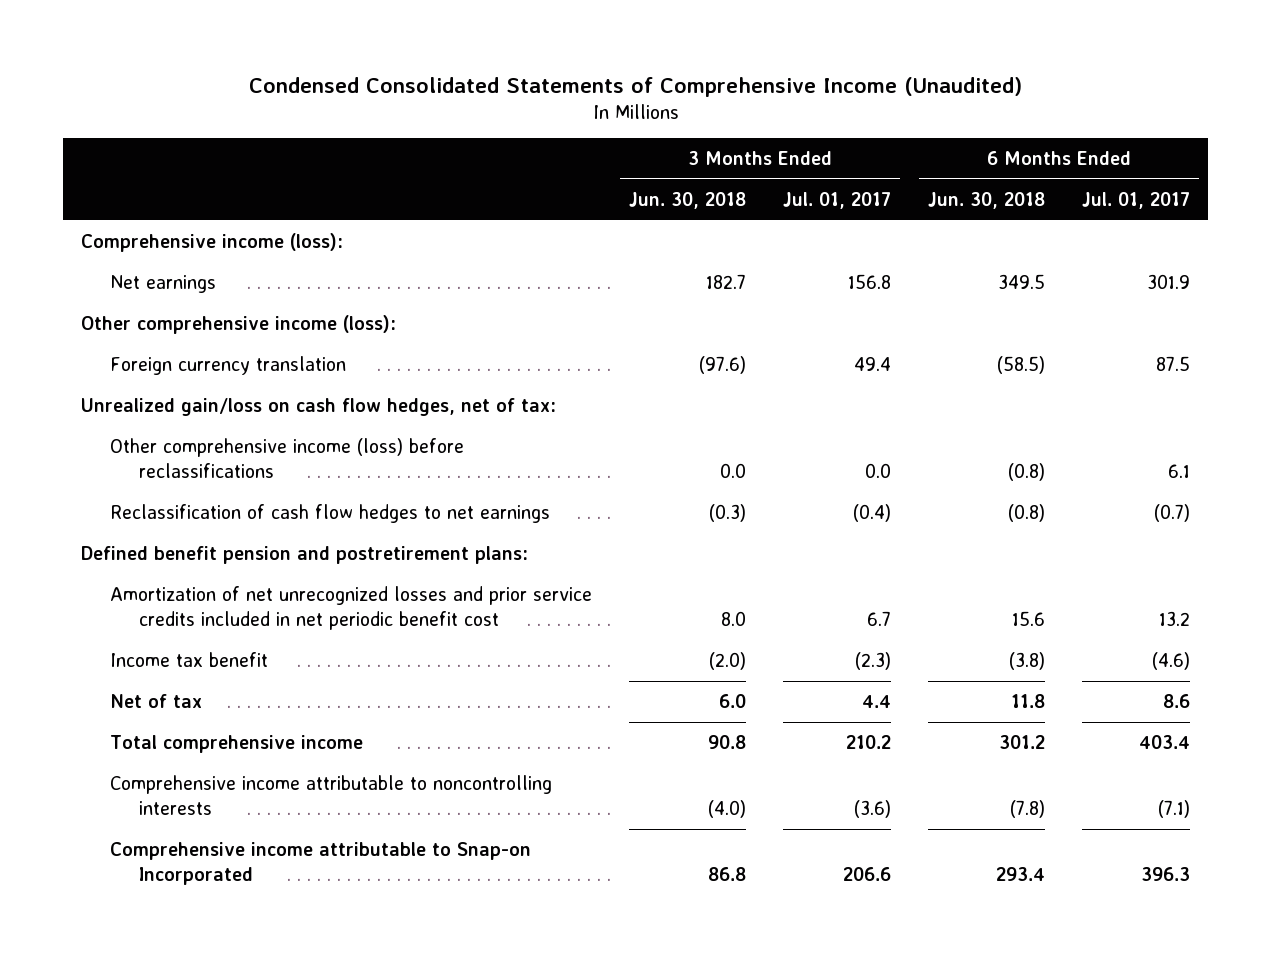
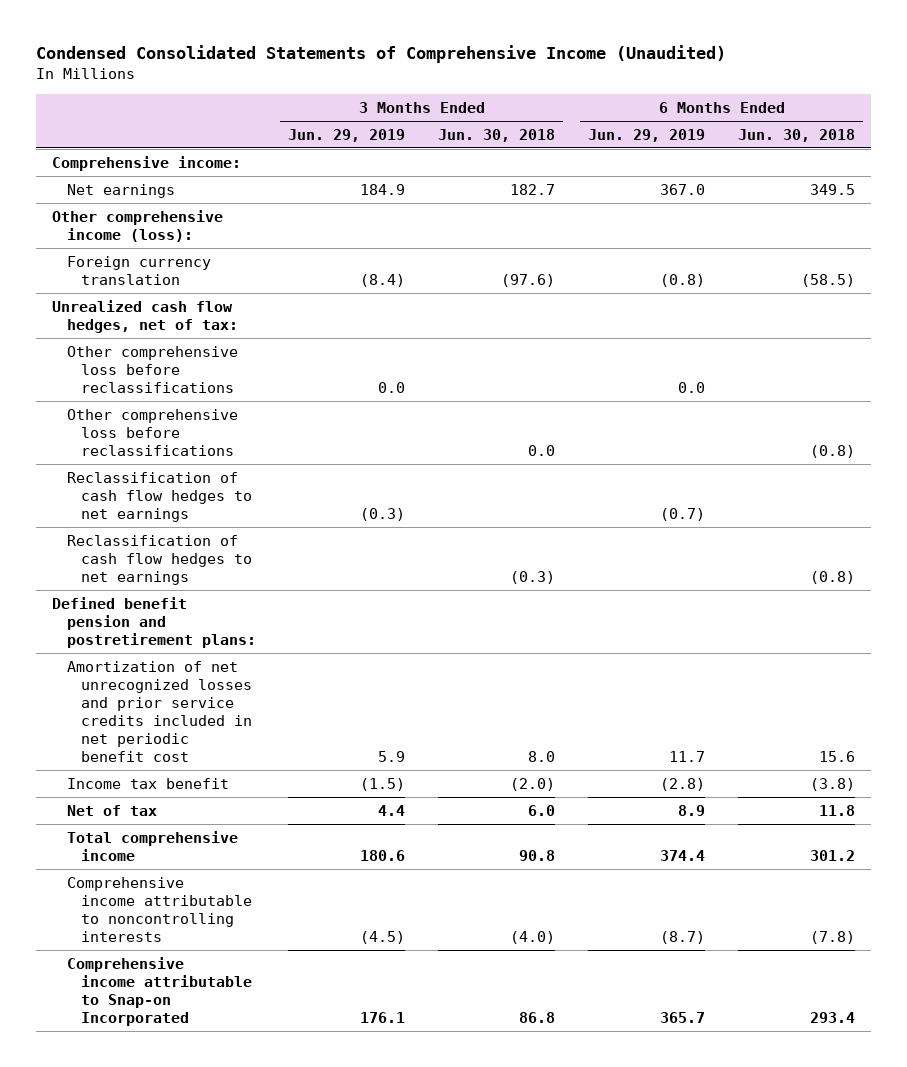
[783,191,892,209] Jul. 01, 2017 -> none
[1081,191,1190,209] Jul. 01, 2017 -> none
none -> [288,128,406,142] Jun. 29, 2019
none -> [588,128,706,142] Jun. 29, 2019
[81,232,344,252] Comprehensive income (loss): -> [52,155,242,171] Comprehensive income:
[81,397,557,416] Unrealized gain/loss on cash flow hedges, net of tax: -> [52,299,238,333] Unrealized cash flow hedges, net of tax:
none -> [66,345,238,393] Other comprehensive loss before reclassifications
[110,437,465,479] Other comprehensive income (loss) before reclassifications -> [66,408,238,456] Other comprehensive loss before reclassifications
none -> [66,471,252,522] Reclassification of cash flow hedges to net earnings

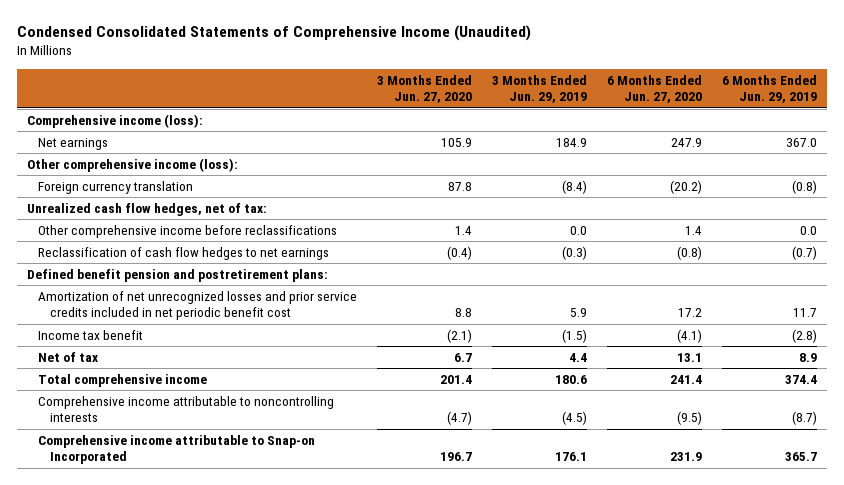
[438,128,556,142] Jun. 30, 2018 -> none
[738,128,856,142] Jun. 30, 2018 -> none
none -> [377,74,473,104] 3 Months Ended Jun. 27, 2020
none -> [607,74,703,104] 6 Months Ended Jun. 27, 2020
[52,155,242,171] Comprehensive income: -> [26,113,203,128] Comprehensive income (loss):
[66,408,238,456] Other comprehensive loss before reclassifications -> none
[66,345,238,393] Other comprehensive loss before reclassifications -> [38,224,338,238] Other comprehensive income before reclassifications
[66,534,252,585] Reclassification of cash flow hedges to net earnings -> none

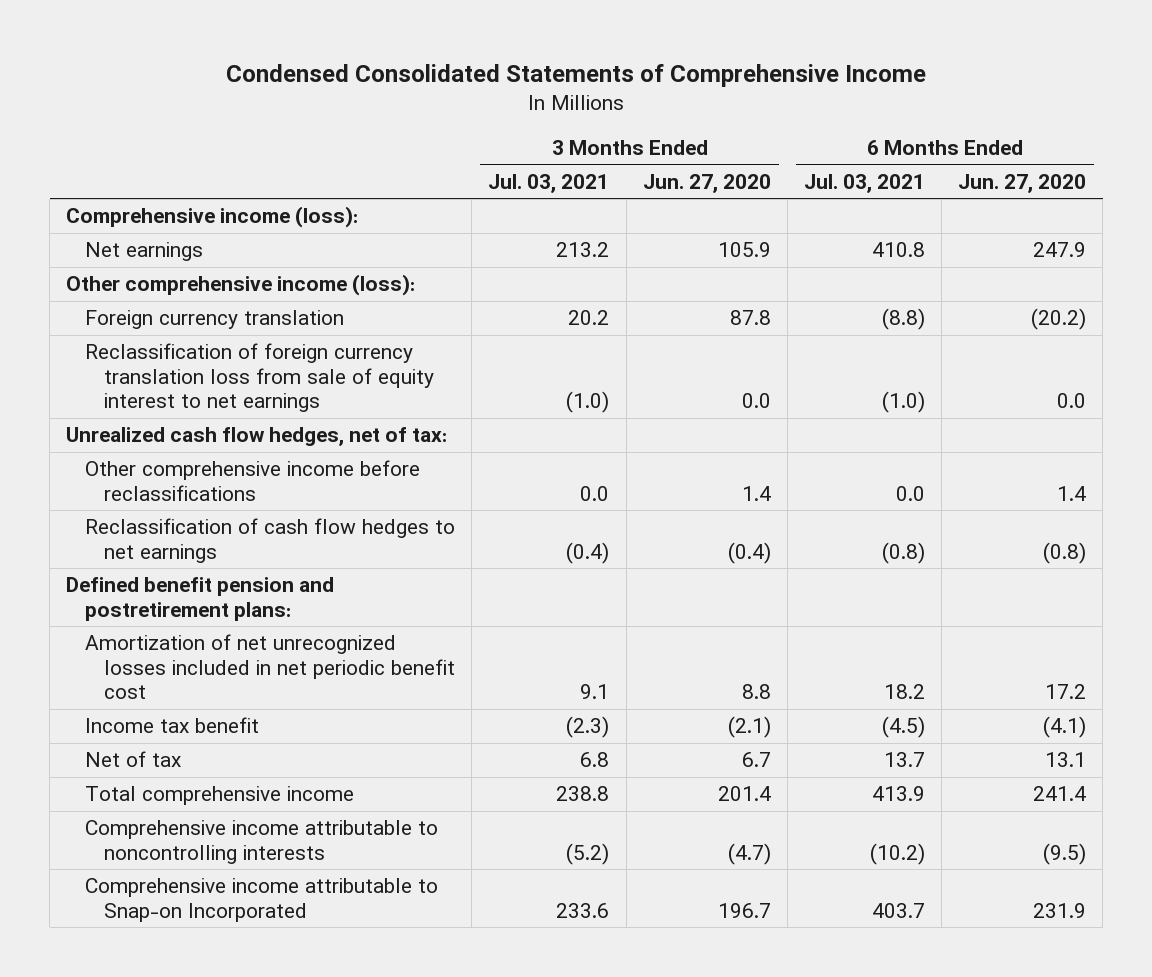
[16,25,531,42] Condensed Consolidated Statements of Comprehensive Income (Unaudited) -> [226,64,927,88] Condensed Consolidated Statements of Comprehensive Income
[492,74,588,104] 3 Months Ended Jun. 29, 2019 -> none
[722,74,818,104] 6 Months Ended Jun. 29, 2019 -> none
none -> [488,173,610,193] Jul. 03, 2021
none -> [803,173,925,193] Jul. 03, 2021
none -> [85,343,435,413] Reclassification of foreign currency translation loss from sale of equity interest to net earnings
[38,290,358,321] Amortization of net unrecognized losses and prior service credits included in net periodic benefit cost -> [85,634,456,700] Amortization of net unrecognized losses included in net periodic benefit cost

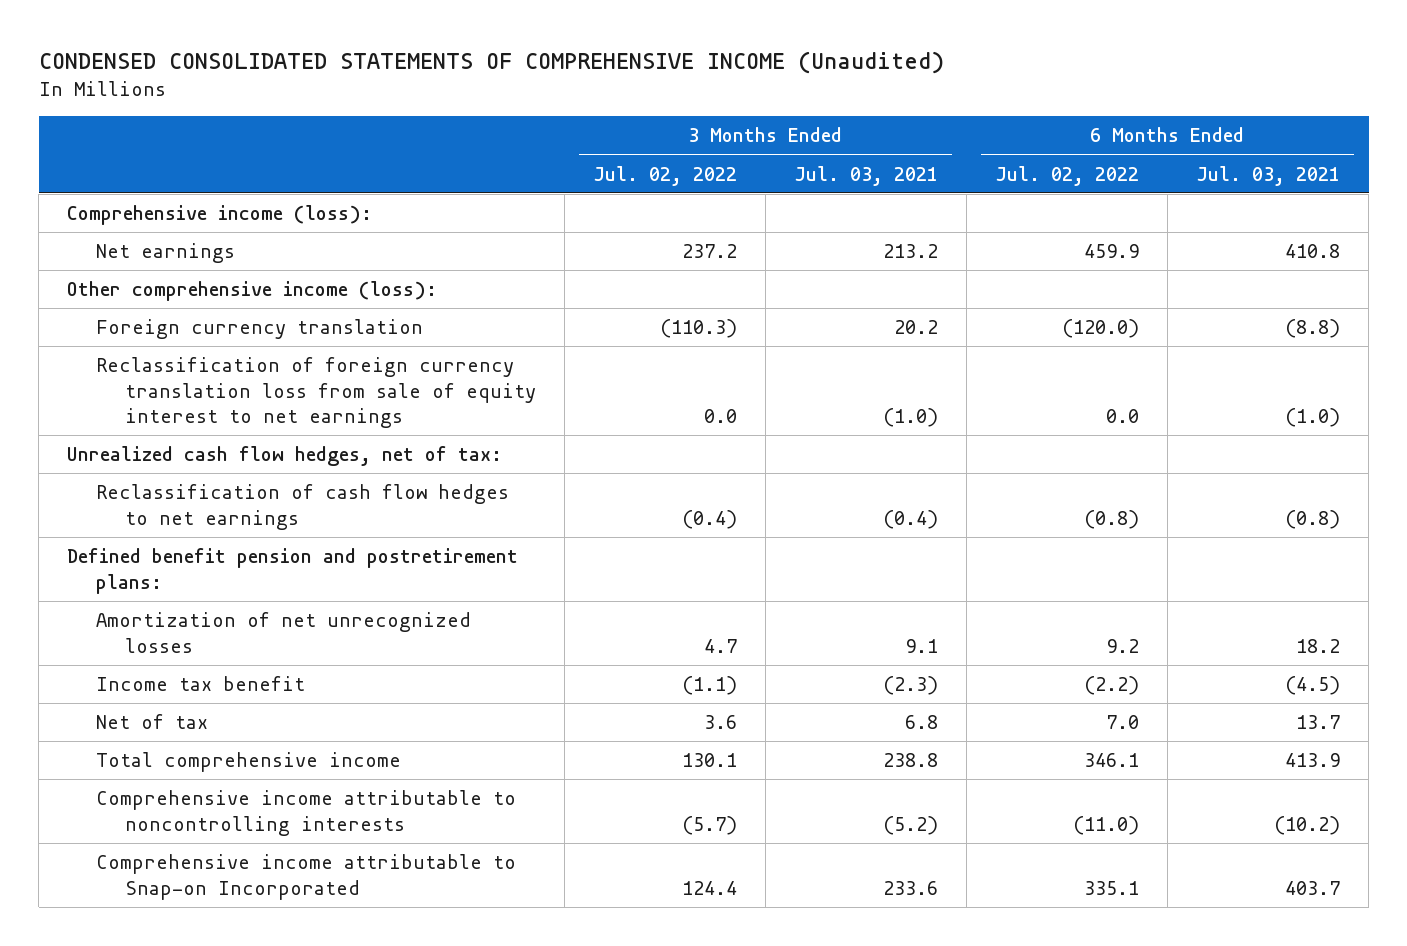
[226,64,927,88] Condensed Consolidated Statements of Comprehensive Income -> [38,51,944,75] CONDENSED CONSOLIDATED STATEMENTS OF COMPREHENSIVE INCOME (Unaudited)
[642,173,771,193] Jun. 27, 2020 -> none
[958,173,1087,193] Jun. 27, 2020 -> none
none -> [592,165,737,186] Jul. 02, 2022
none -> [994,165,1139,186] Jul. 02, 2022
[85,460,421,501] Other comprehensive income before reclassifications -> none
[85,634,456,700] Amortization of net unrecognized losses included in net periodic benefit cost -> [95,612,471,653] Amortization of net unrecognized losses

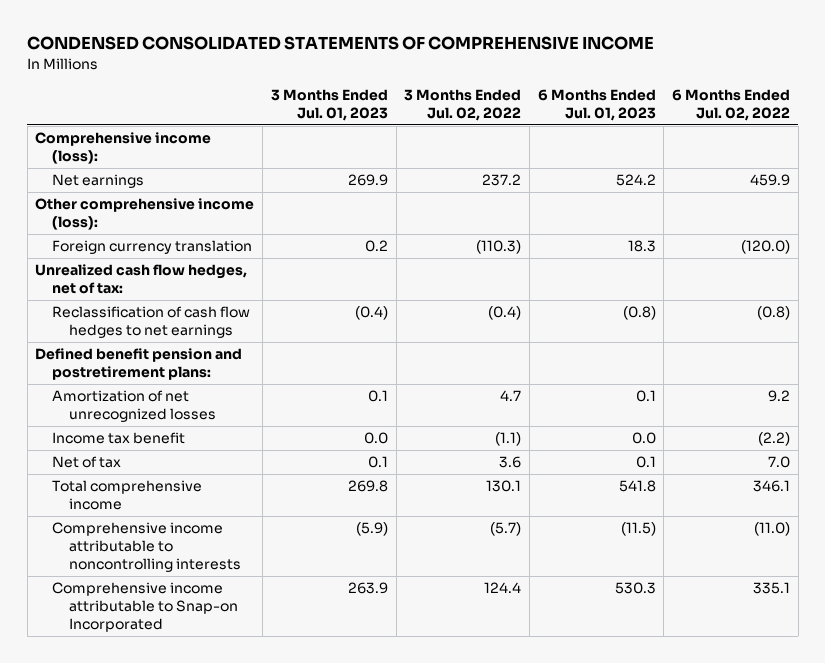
[38,51,944,75] CONDENSED CONSOLIDATED STATEMENTS OF COMPREHENSIVE INCOME (Unaudited) -> [27,36,655,51] CONDENSED CONSOLIDATED STATEMENTS OF COMPREHENSIVE INCOME
[793,165,938,186] Jul. 03, 2021 -> none
[1195,165,1340,186] Jul. 03, 2021 -> none
none -> [270,88,388,121] 3 Months Ended Jul. 01, 2023
none -> [537,88,656,121] 6 Months Ended Jul. 01, 2023
[95,357,536,429] Reclassification of foreign currency translation loss from sale of equity interest to net earnings -> none

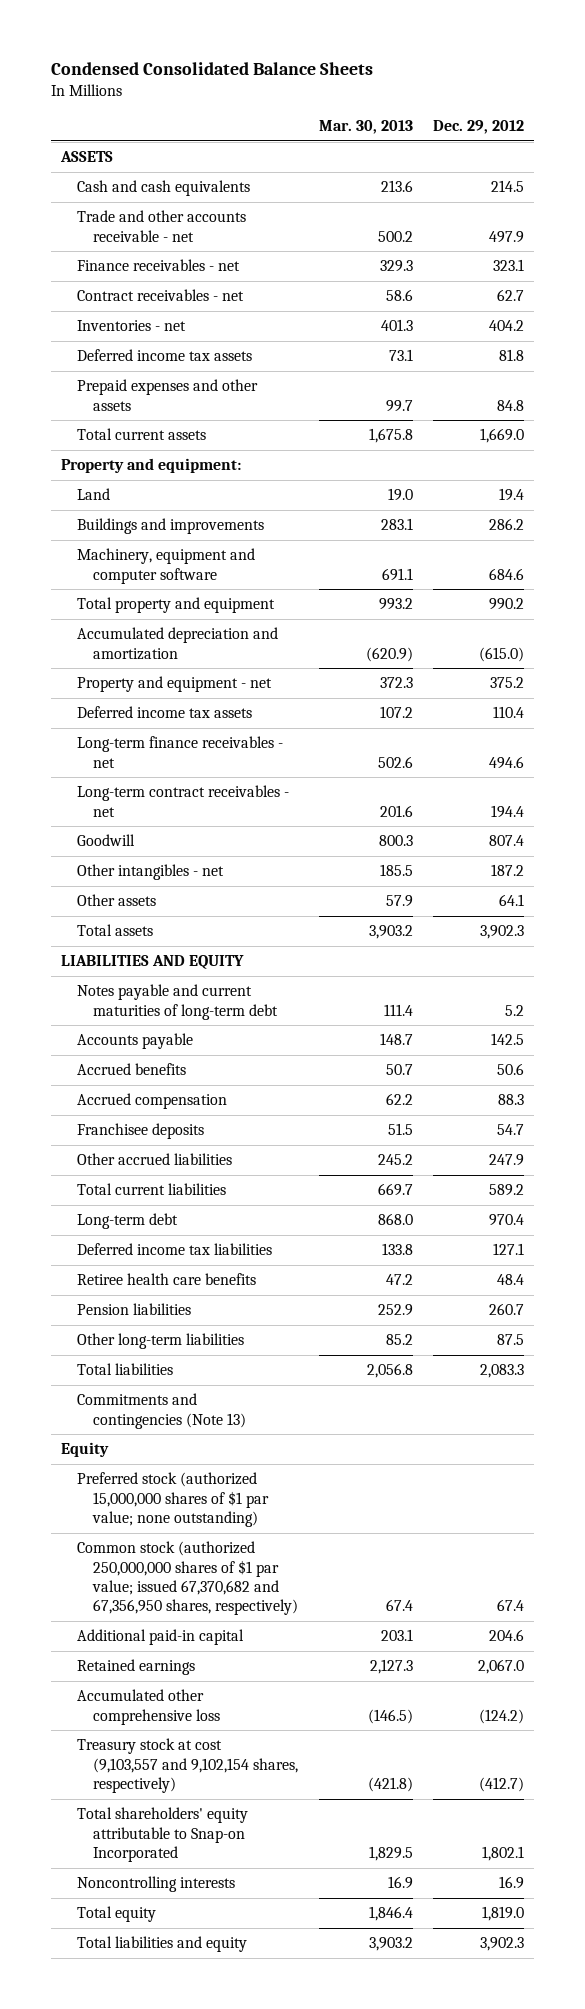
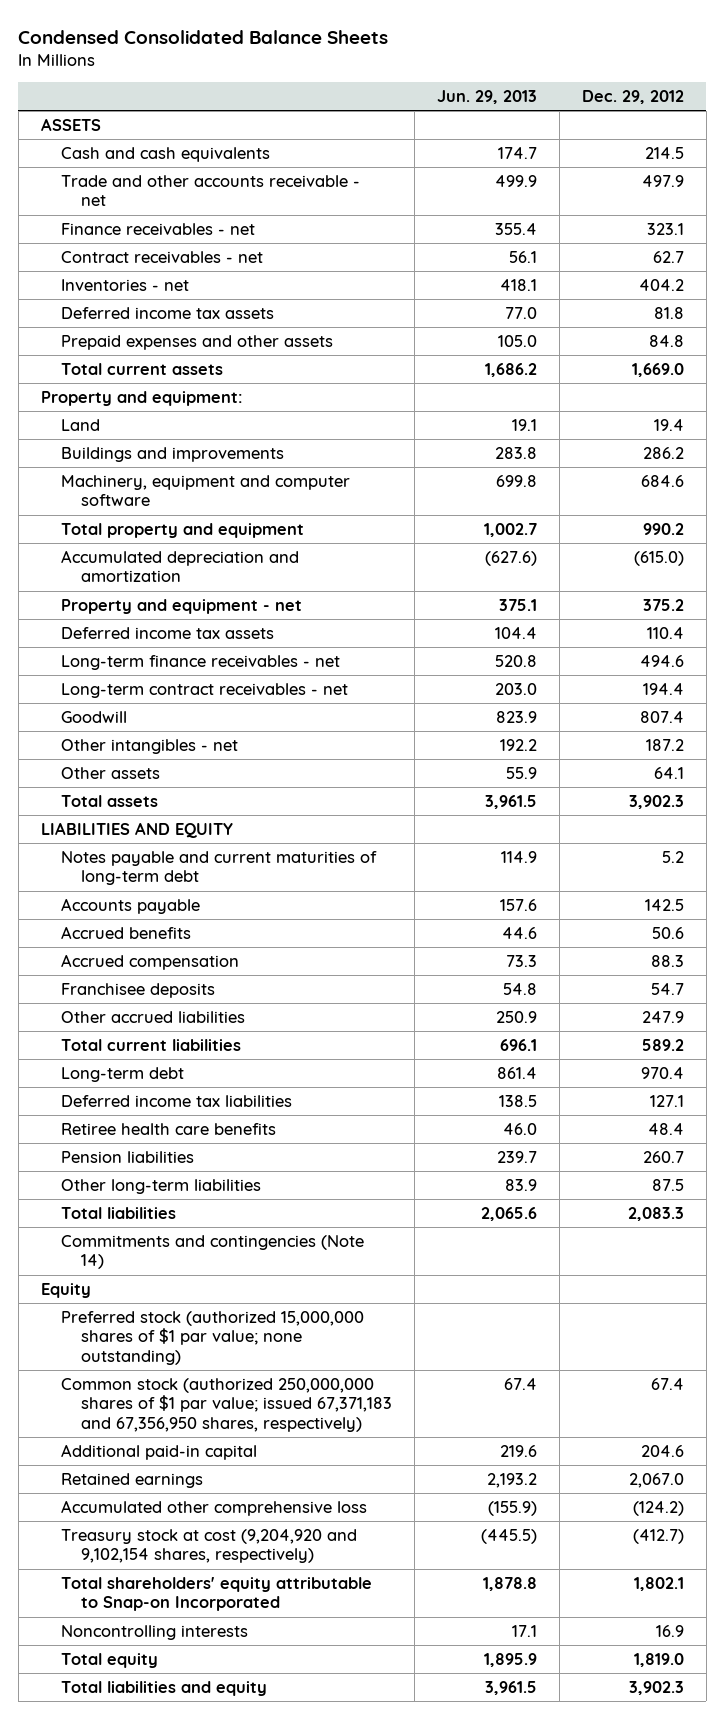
[318,120,413,135] Mar. 30, 2013 -> none
none -> [436,90,537,105] Jun. 29, 2013
[77,1393,247,1429] Commitments and contingencies (Note 13) -> [60,1234,364,1270] Commitments and contingencies (Note 14)
[77,1541,299,1616] Common stock (authorized 250,000,000 shares of $1 par value; issued 67,370,682 and 67,356,950 shares, respectively) -> [60,1377,392,1432] Common stock (authorized 250,000,000 shares of $1 par value; issued 67,371,183 and 67,356,950 shares, respectively)
[77,1738,299,1794] Treasury stock at cost (9,103,557 and 9,102,154 shares, respectively) -> [60,1528,357,1564] Treasury stock at cost (9,204,920 and 9,102,154 shares, respectively)

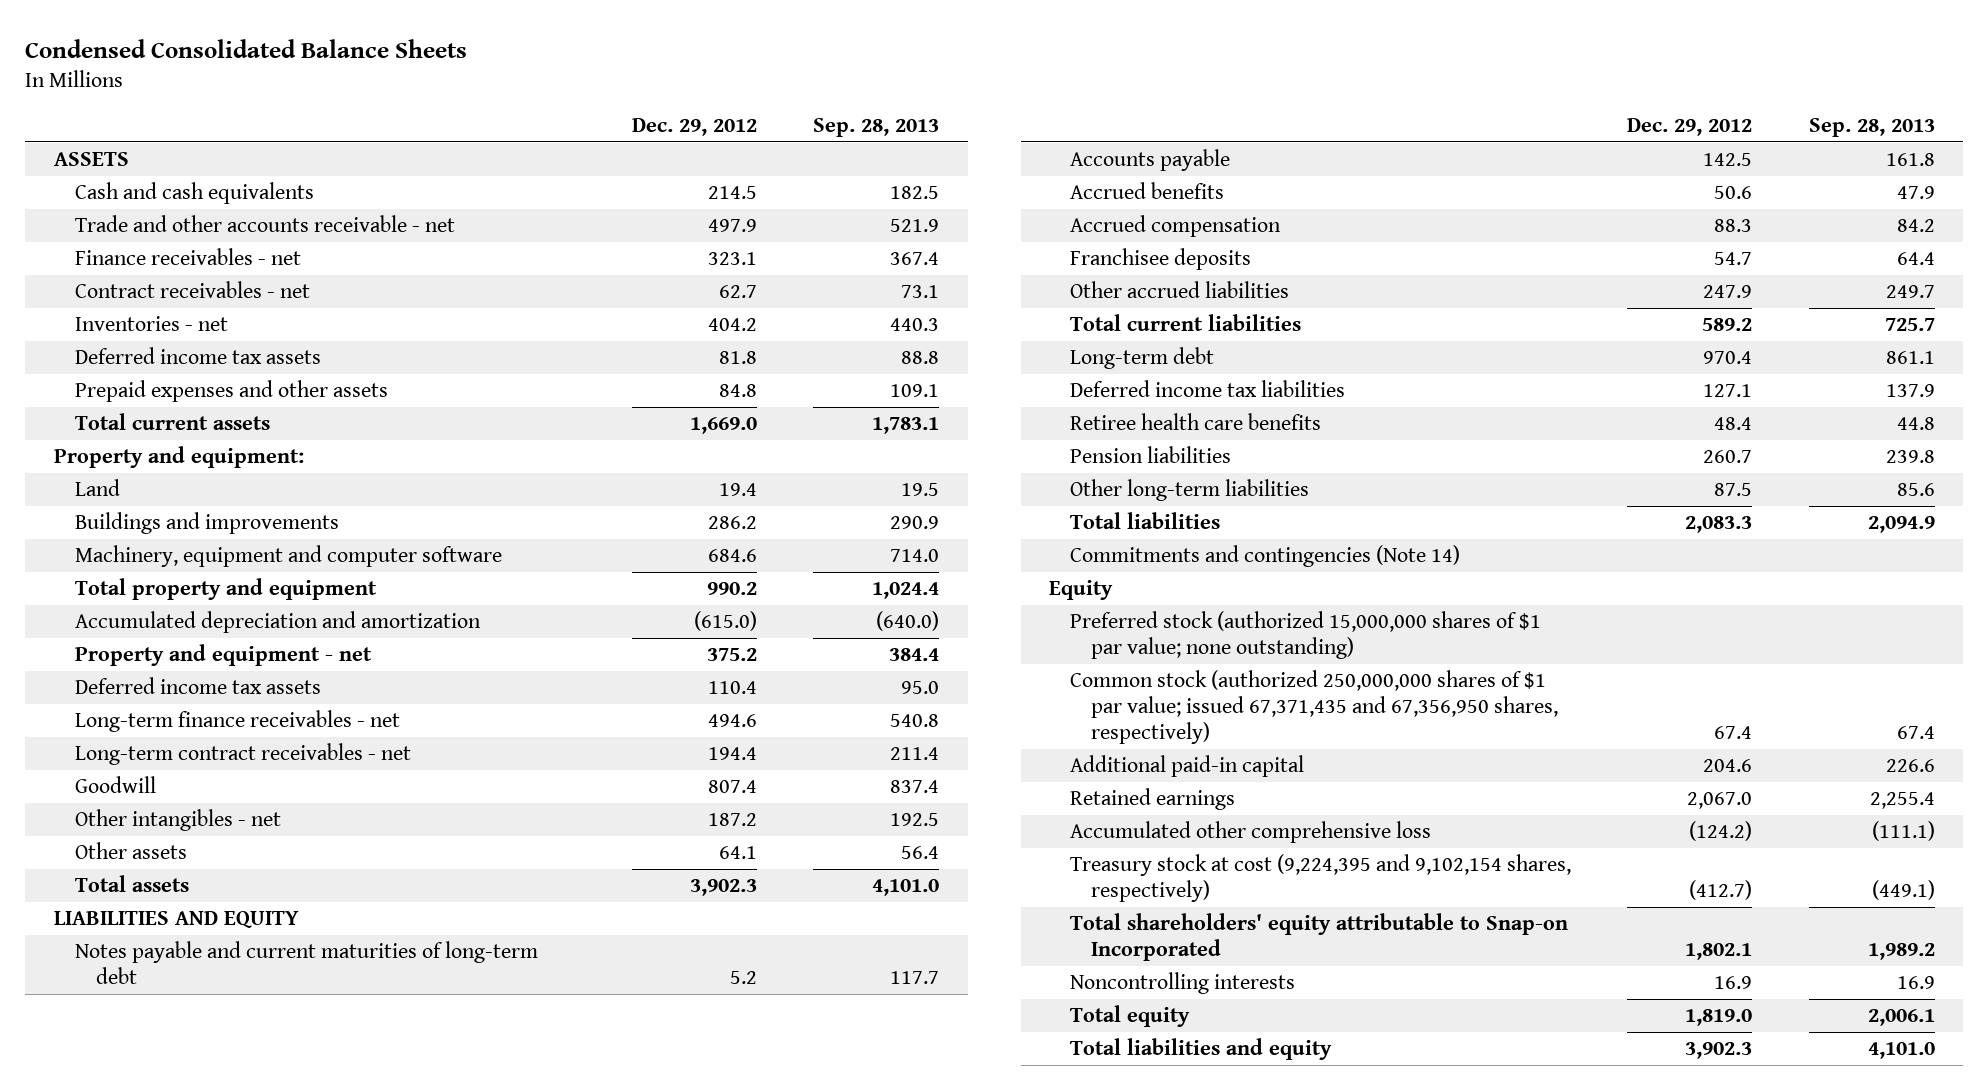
[436,90,537,105] Jun. 29, 2013 -> none
none -> [813,117,940,137] Sep. 28, 2013
[60,1377,392,1432] Common stock (authorized 250,000,000 shares of $1 par value; issued 67,371,183 and 67,356,950 shares, respectively) -> [1070,670,1559,744] Common stock (authorized 250,000,000 shares of $1 par value; issued 67,371,435 and 67,356,950 shares, respectively)
[60,1528,357,1564] Treasury stock at cost (9,204,920 and 9,102,154 shares, respectively) -> [1070,854,1572,902] Treasury stock at cost (9,224,395 and 9,102,154 shares, respectively)

